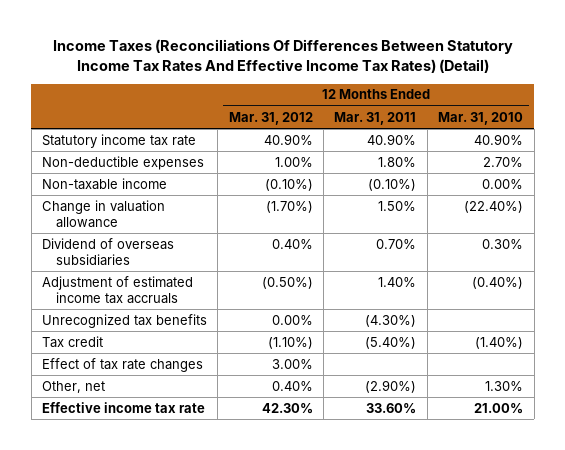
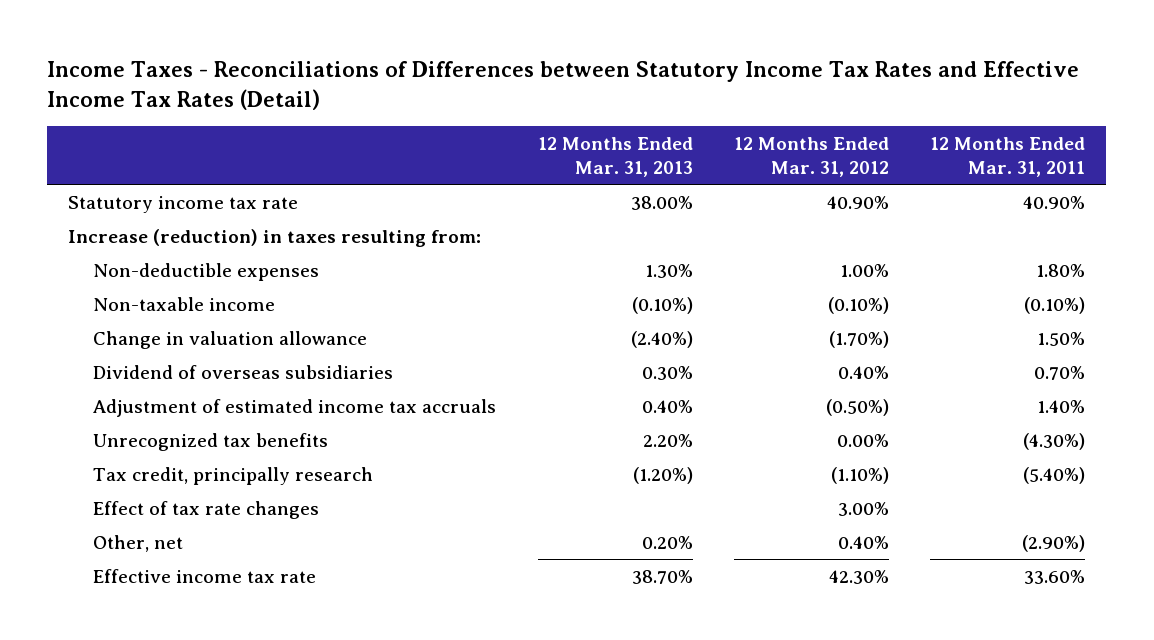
[52,38,513,73] Income Taxes (Reconciliations Of Differences Between Statutory Income Tax Rates And Effective Income Tax Rates) (Detail) -> [47,61,1080,110] Income Taxes - Reconciliations of Differences between Statutory Income Tax Rates and Effective Income Tax Rates (Detail)
[438,111,524,125] Mar. 31, 2010 -> none
none -> [537,136,693,177] 12 Months Ended Mar. 31, 2013
none -> [68,228,482,247] Increase (reduction) in taxes resulting from:
[41,335,103,348] Tax credit -> [93,466,374,485] Tax credit, principally research

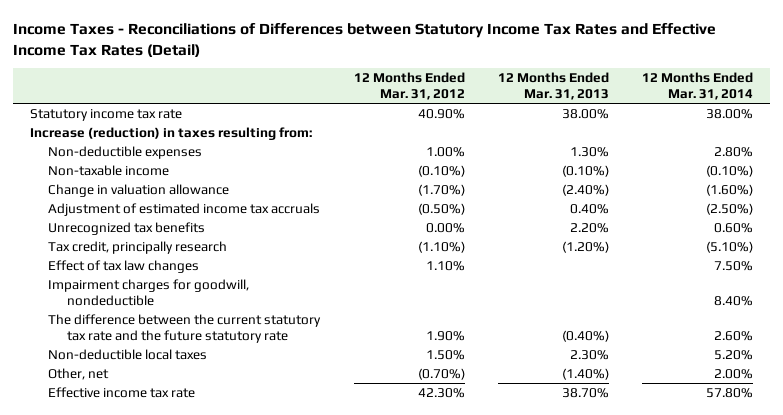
[930,136,1086,177] 12 Months Ended Mar. 31, 2011 -> none
none -> [642,72,754,100] 12 Months Ended Mar. 31, 2014
[93,364,394,379] Dividend of overseas subsidiaries -> none
[93,500,320,519] Effect of tax rate changes -> [48,260,200,274] Effect of tax law changes
[837,501,889,516] 3.00% -> [425,261,465,272] 1.10%
none -> [48,279,250,306] Impairment charges for goodwill, nondeductible
none -> [48,314,322,343] The difference between the current statutory tax rate and the future statutory rate
none -> [48,349,208,361] Non-deductible local taxes
[641,535,693,549] 0.20% -> [561,368,609,381] (1.40%)
[837,535,889,549] 0.40% -> [417,368,465,381] (0.70%)

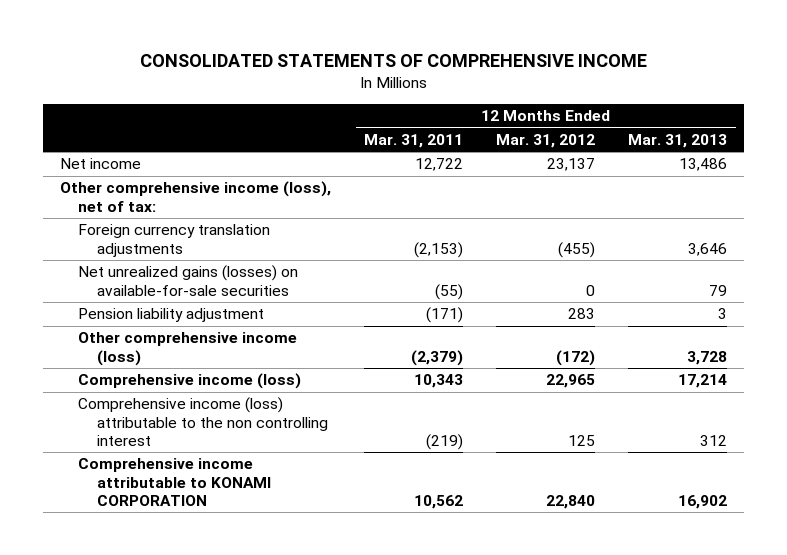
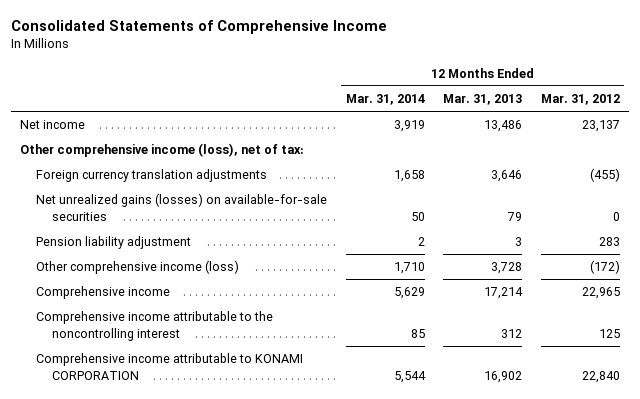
[139,54,647,68] CONSOLIDATED STATEMENTS OF COMPREHENSIVE INCOME -> [10,19,387,34] Consolidated Statements of Comprehensive Income
[363,133,463,148] Mar. 31, 2011 -> none
none -> [345,93,425,105] Mar. 31, 2014
[78,373,302,390] Comprehensive income (loss) -> [36,286,171,300] Comprehensive income
[78,397,328,446] Comprehensive income (loss) attributable to the non controlling interest -> [36,311,274,341] Comprehensive income attributable to the noncontrolling interest

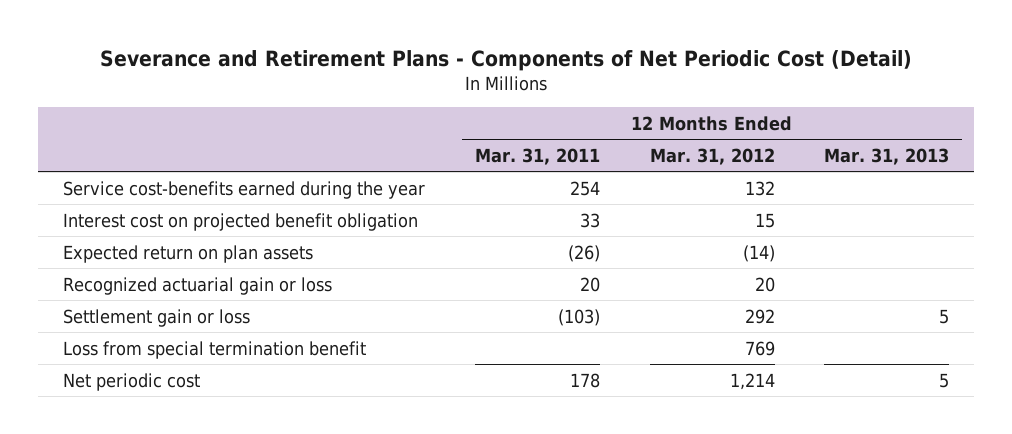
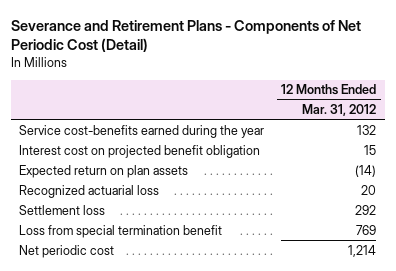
[474,147,600,165] Mar. 31, 2011 -> none
[824,147,950,165] Mar. 31, 2013 -> none
[62,276,332,295] Recognized actuarial gain or loss -> [19,184,160,198] Recognized actuarial loss
[62,308,250,327] Settlement gain or loss -> [19,204,106,215] Settlement loss

